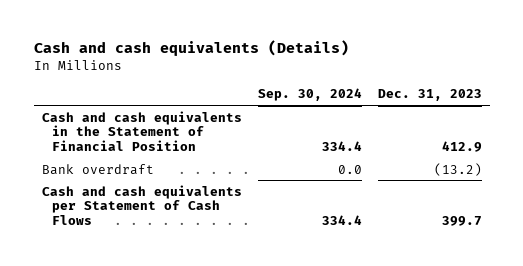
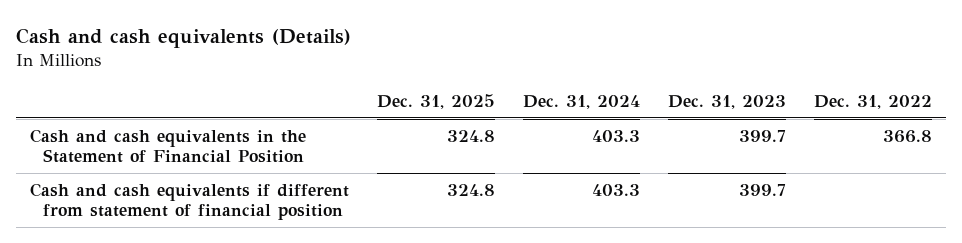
[257,88,362,102] Sep. 30, 2024 -> none
none -> [376,93,495,109] Dec. 31, 2025
none -> [523,94,641,109] Dec. 31, 2024
none -> [814,94,933,109] Dec. 31, 2022
[41,163,154,175] Bank overdraft -> none
[441,141,482,153] 412.9 -> [739,129,787,142] 399.7
[41,184,242,226] Cash and cash equivalents per Statement of Cash Flows -> [29,182,349,220] Cash and cash equivalents if different from statement of financial position

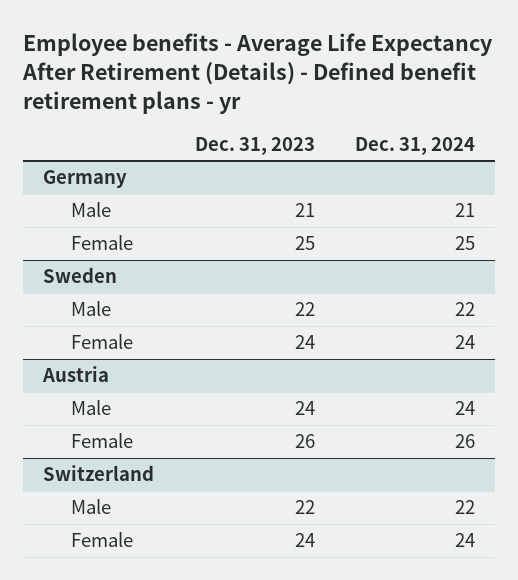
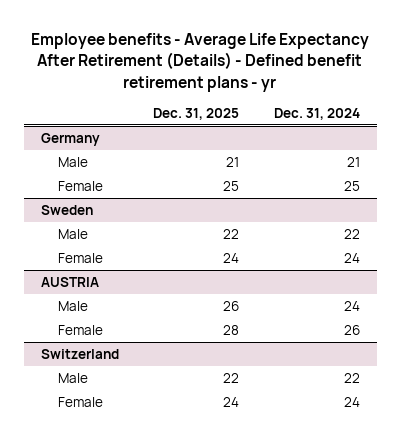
[194,136,315,155] Dec. 31, 2023 -> none
none -> [153,107,240,120] Dec. 31, 2025
[42,366,110,383] Austria -> [41,276,100,287] AUSTRIA

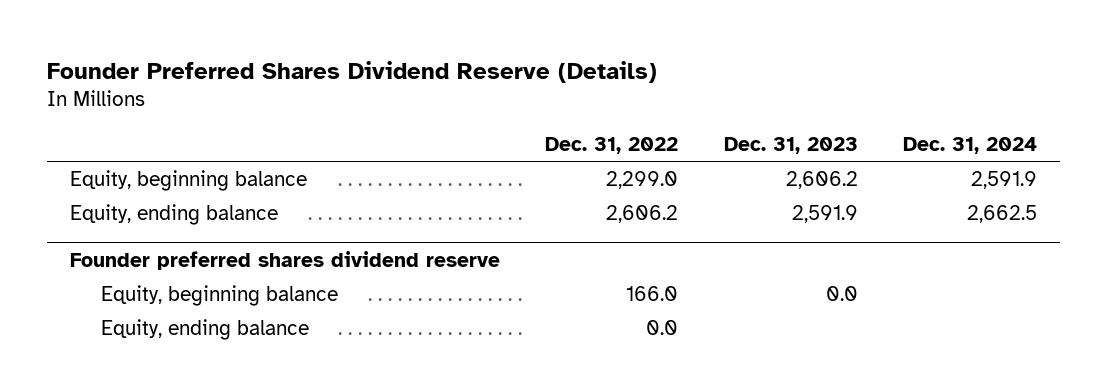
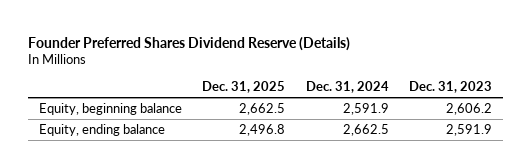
[545,136,679,154] Dec. 31, 2022 -> none
none -> [202,81,286,94] Dec. 31, 2025
[69,250,500,270] Founder preferred shares dividend reserve -> none
[100,285,338,307] Equity, beginning balance -> none
[100,319,309,341] Equity, ending balance -> none

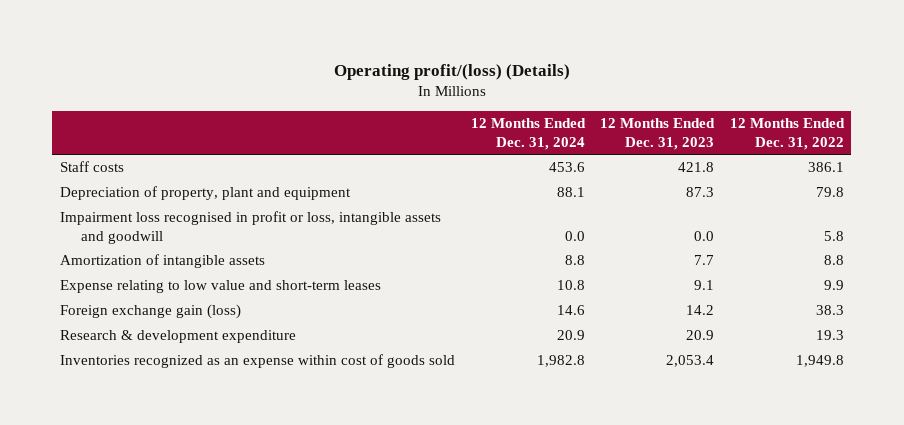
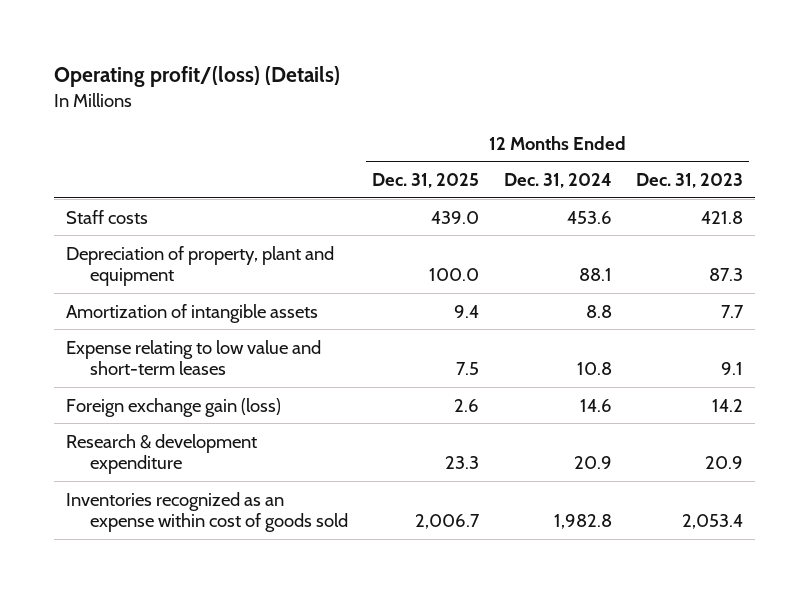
[729,118,845,150] 12 Months Ended Dec. 31, 2022 -> none
none -> [372,172,480,188] Dec. 31, 2025
[60,211,442,245] Impairment loss recognised in profit or loss, intangible assets and goodwill -> none

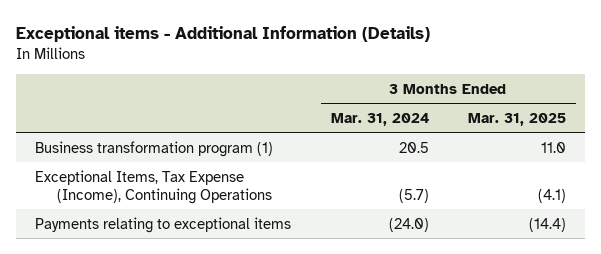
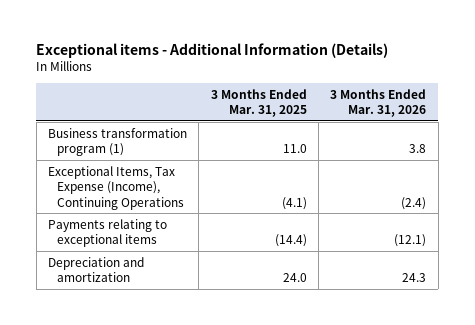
[330,112,429,126] Mar. 31, 2024 -> none
none -> [330,88,427,118] 3 Months Ended Mar. 31, 2026
none -> [48,256,145,283] Depreciation and amortization

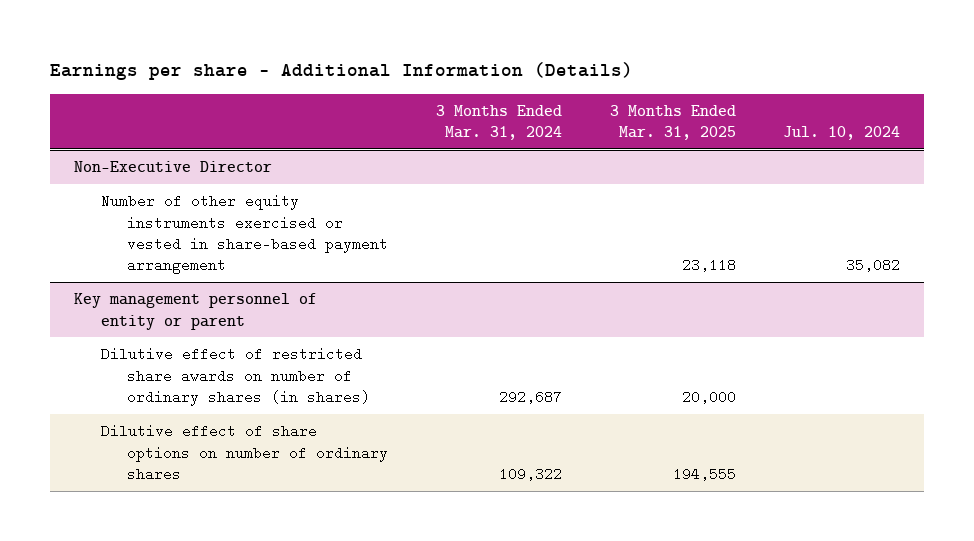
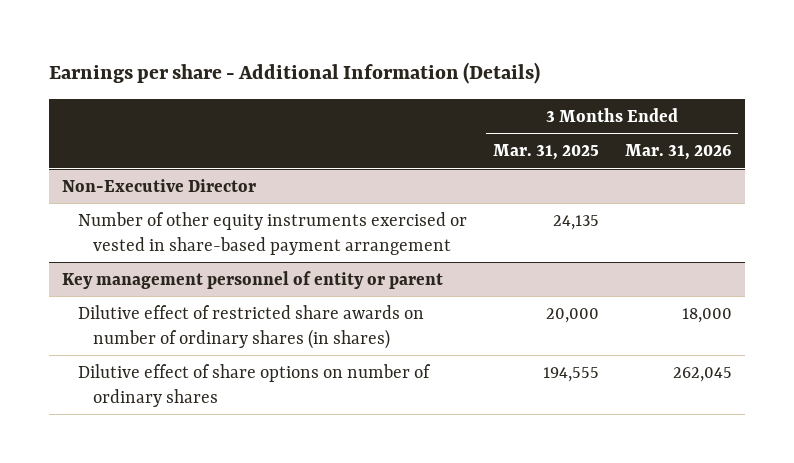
[435,104,562,141] 3 Months Ended Mar. 31, 2024 -> none
[783,126,901,141] Jul. 10, 2024 -> none
none -> [624,144,732,161] Mar. 31, 2026
[681,258,736,273] 23,118 -> [552,214,599,230] 24,135

